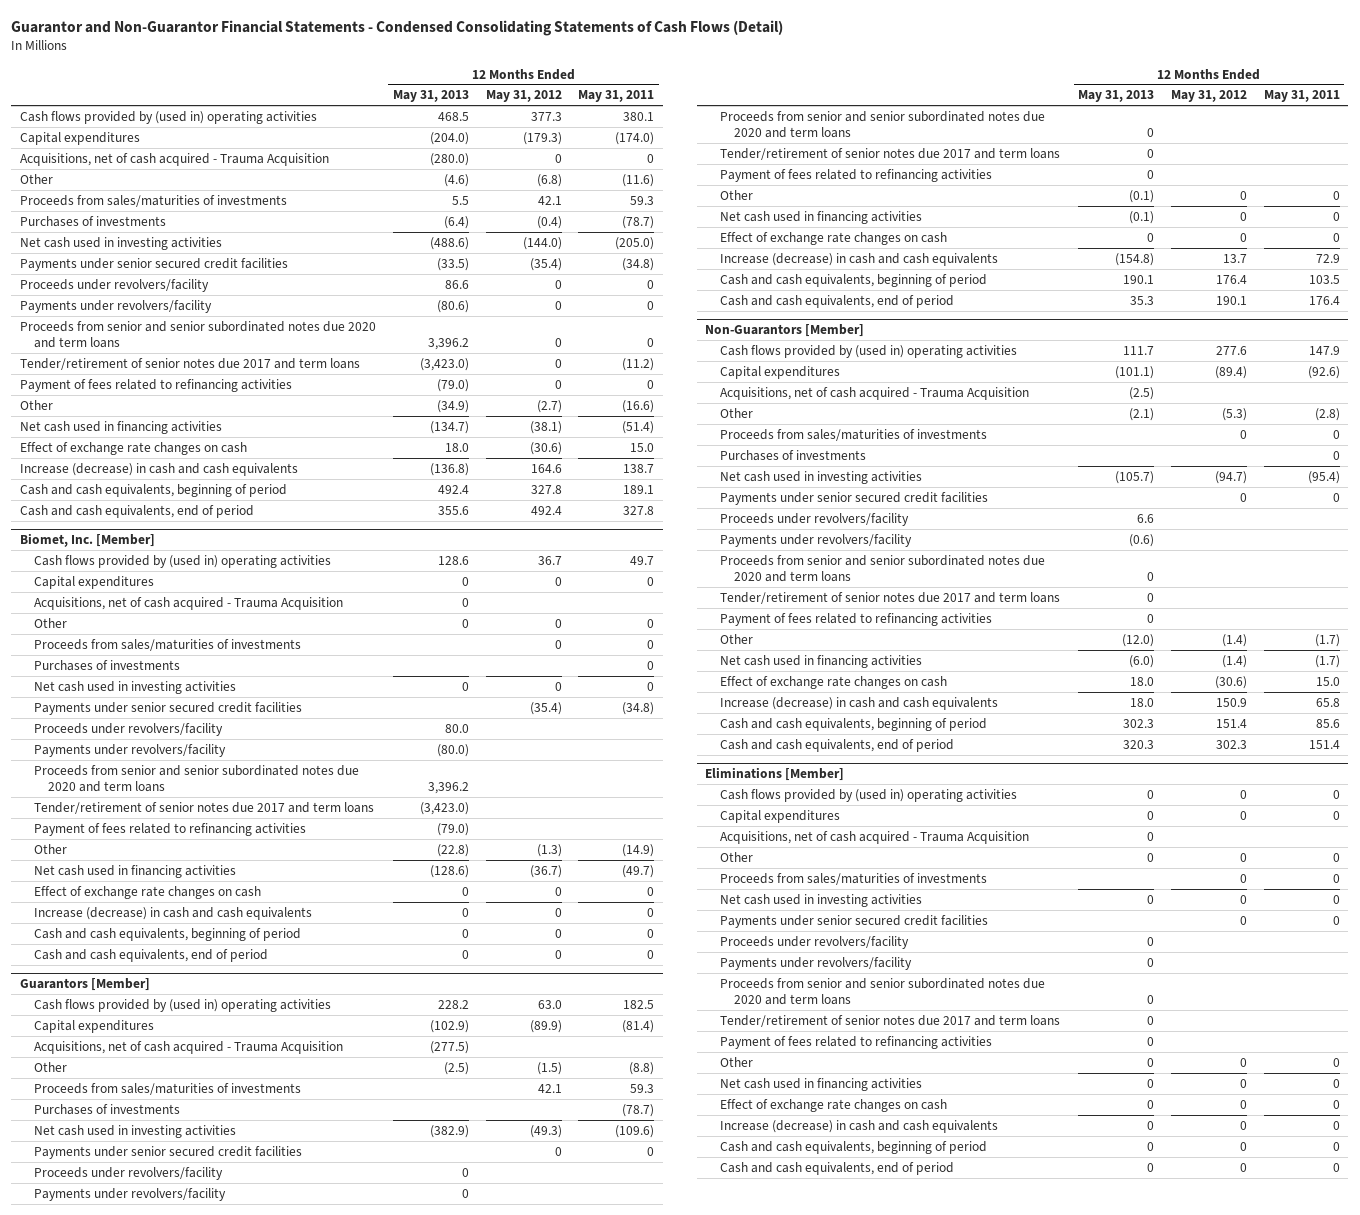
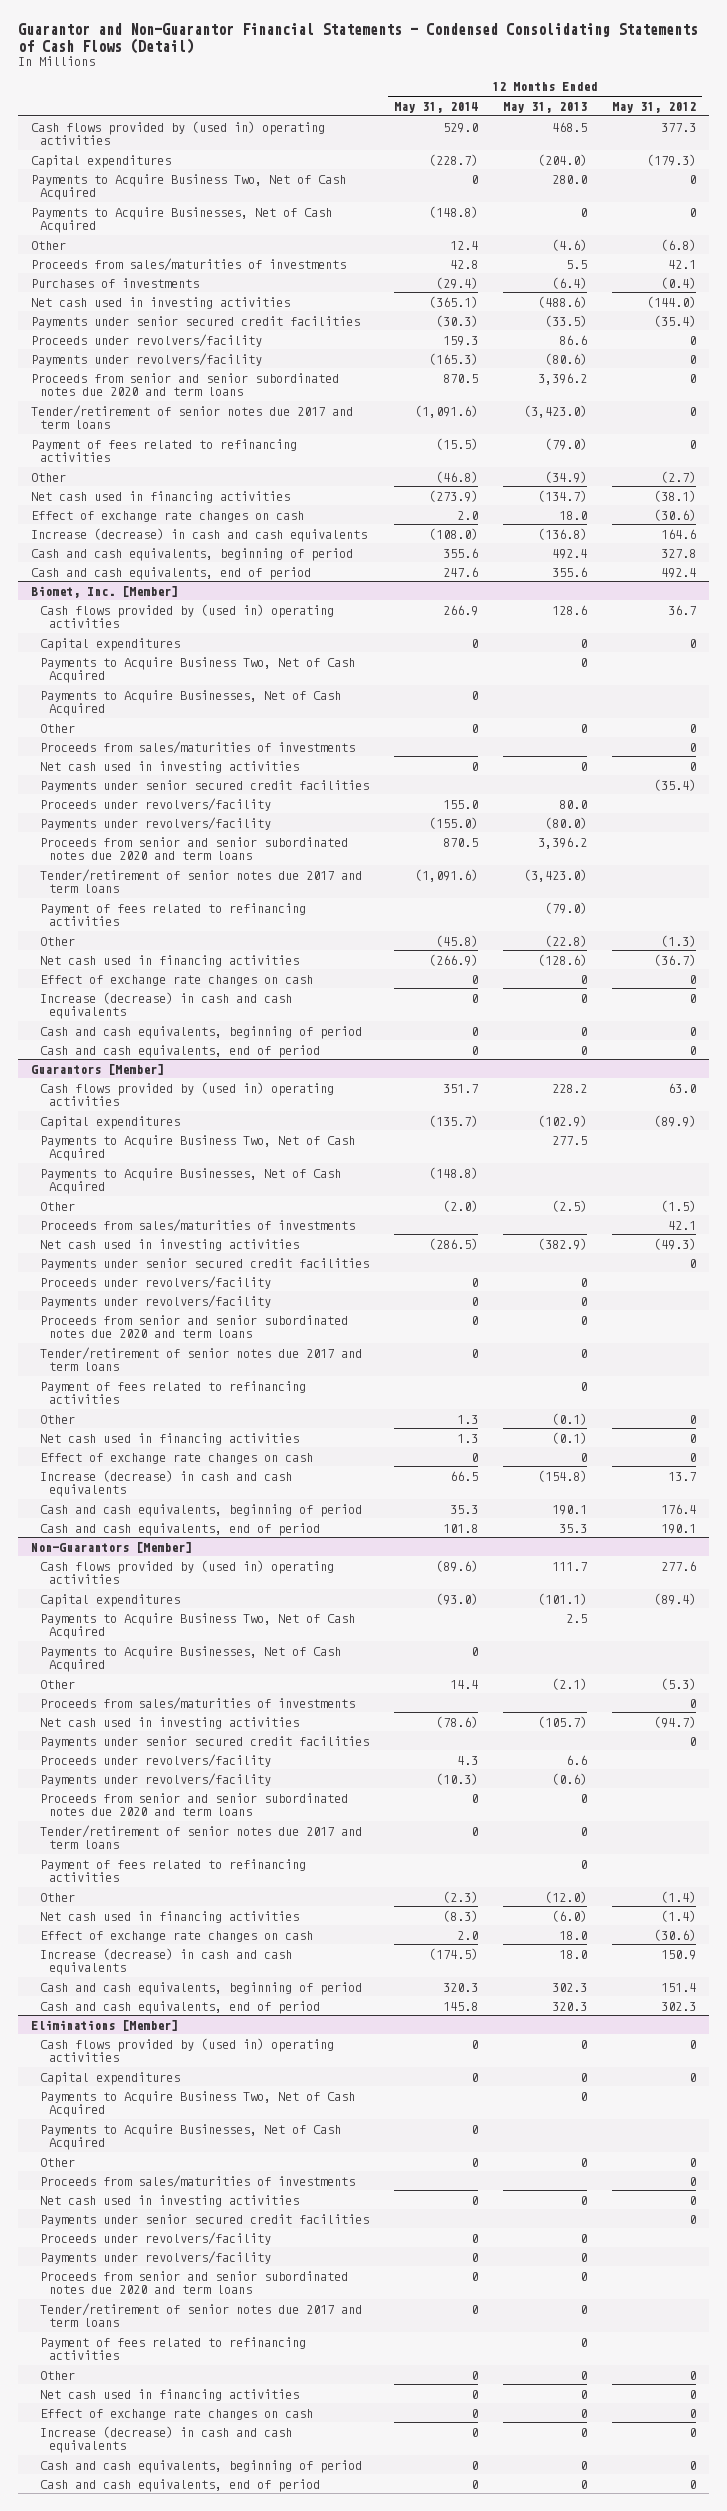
[578,90,655,103] May 31, 2011 -> none
none -> [394,101,479,113] May 31, 2014
[19,152,329,166] Acquisitions, net of cash acquired - Trauma Acquisition -> none
none -> [30,173,346,200] Payments to Acquire Business Two, Net of Cash Acquired
none -> [30,206,332,233] Payments to Acquire Businesses, Net of Cash Acquired
[34,596,344,610] Acquisitions, net of cash acquired - Trauma Acquisition -> none
none -> [40,656,356,683] Payments to Acquire Business Two, Net of Cash Acquired
none -> [40,689,342,716] Payments to Acquire Businesses, Net of Cash Acquired
[34,659,181,671] Purchases of investments -> none
[34,1040,344,1054] Acquisitions, net of cash acquired - Trauma Acquisition -> none
none -> [40,1134,356,1161] Payments to Acquire Business Two, Net of Cash Acquired
none -> [40,1167,342,1194] Payments to Acquire Businesses, Net of Cash Acquired
[34,1103,181,1115] Purchases of investments -> none
[719,386,1029,400] Acquisitions, net of cash acquired - Trauma Acquisition -> none
none -> [40,1612,356,1639] Payments to Acquire Business Two, Net of Cash Acquired
none -> [40,1645,342,1672] Payments to Acquire Businesses, Net of Cash Acquired
[719,449,866,461] Purchases of investments -> none
[719,830,1029,844] Acquisitions, net of cash acquired - Trauma Acquisition -> none
none -> [40,2090,356,2117] Payments to Acquire Business Two, Net of Cash Acquired
none -> [40,2123,342,2150] Payments to Acquire Businesses, Net of Cash Acquired

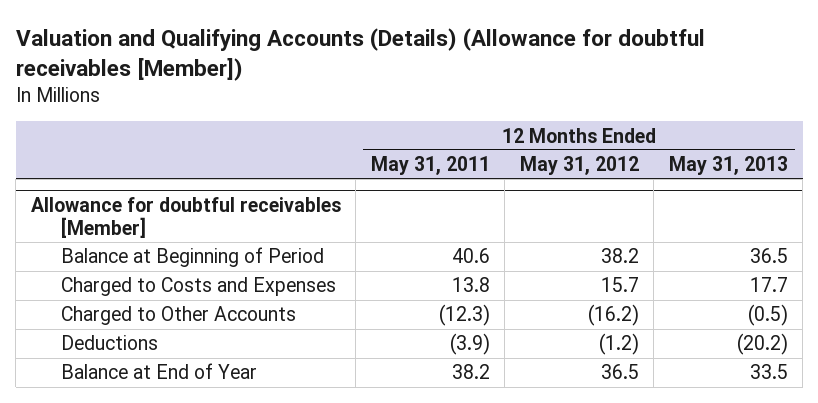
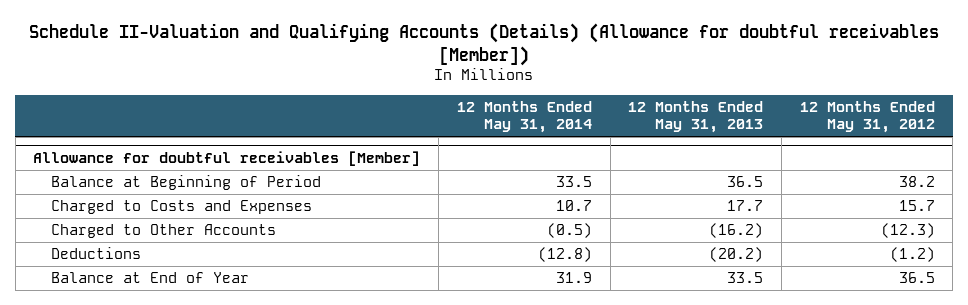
[15,27,705,81] Valuation and Qualifying Accounts (Details) (Allowance for doubtful receivables [Member]) -> [29,22,940,66] Schedule II-Valuation and Qualifying Accounts (Details) (Allowance for doubtful receivables [Member])
[370,156,490,176] May 31, 2011 -> none
none -> [456,101,592,134] 12 Months Ended May 31, 2014
[587,304,639,327] (16.2) -> [880,223,935,239] (12.3)
[747,304,788,327] (0.5) -> [709,223,764,239] (16.2)

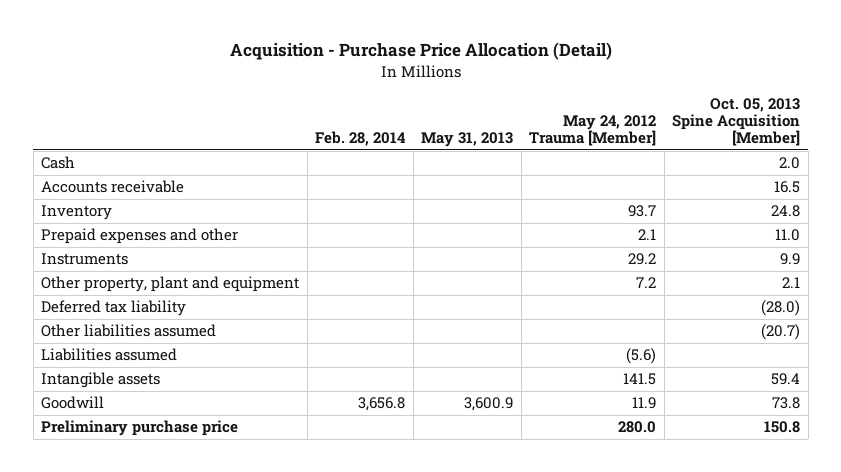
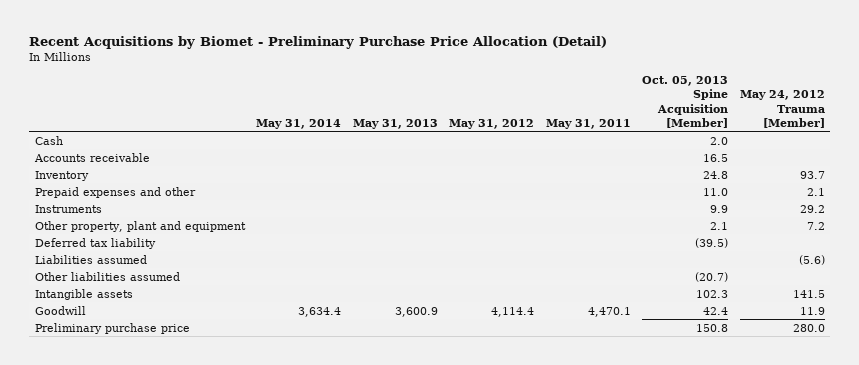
[229,42,612,61] Acquisition - Purchase Price Allocation (Detail) -> [29,36,608,50] Recent Acquisitions by Biomet - Preliminary Purchase Price Allocation (Detail)
[315,131,407,147] Feb. 28, 2014 -> none
none -> [256,118,342,129] May 31, 2014
none -> [449,118,535,129] May 31, 2012
none -> [545,118,631,129] May 31, 2011
[761,300,801,317] (28.0) -> [695,237,729,248] (39.5)
[41,324,217,338] Other liabilities assumed -> [34,271,180,281] Other liabilities assumed
[771,373,801,386] 59.4 -> [696,289,729,298] 102.3
[772,397,801,410] 73.8 -> [703,306,729,315] 42.4

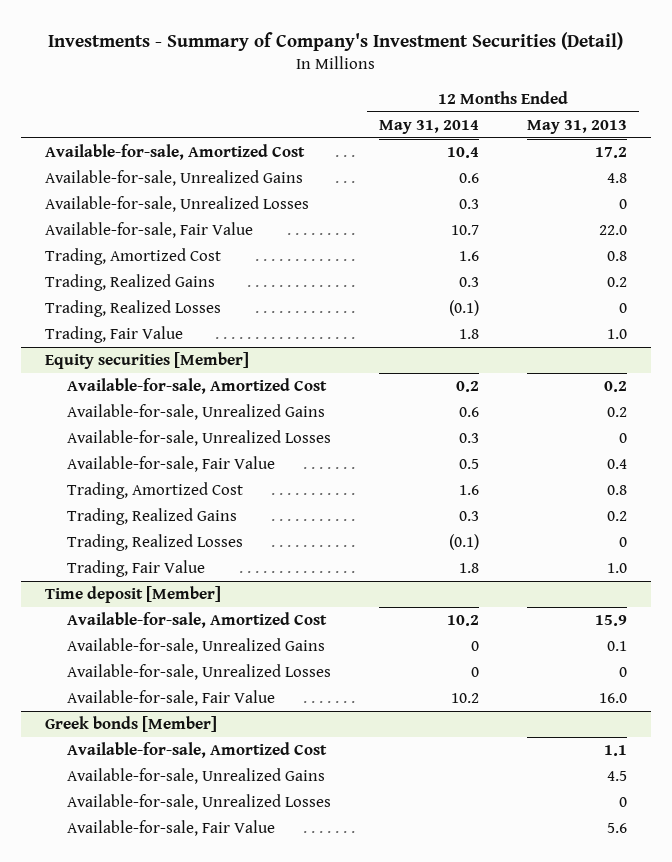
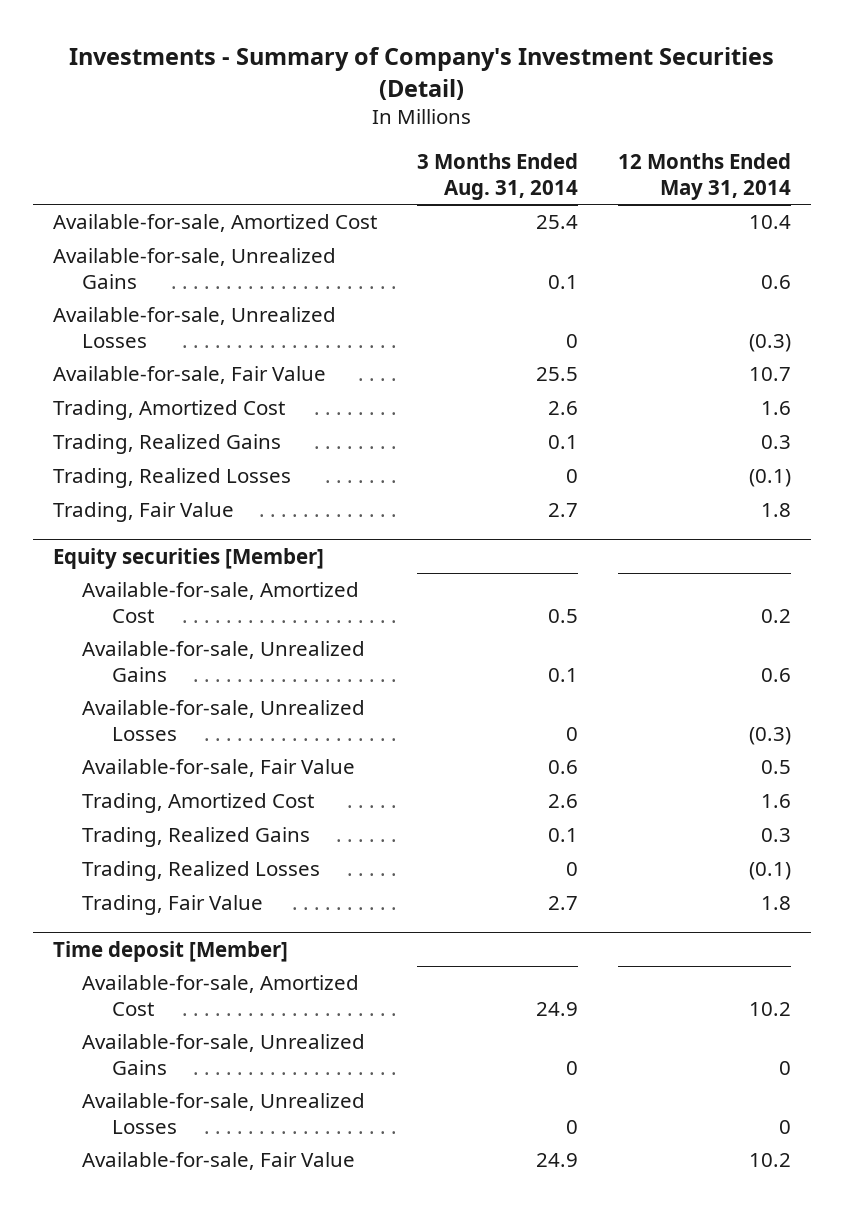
[526,119,627,134] May 31, 2013 -> none
none -> [417,153,579,200] 3 Months Ended Aug. 31, 2014
[458,199,479,210] 0.3 -> [748,333,791,352] (0.3)
[458,433,479,444] 0.3 -> [748,726,791,745] (0.3)
[45,716,218,733] Greek bonds [Member] -> none
[66,742,327,759] Available-for-sale, Amortized Cost -> none
[66,768,325,785] Available-for-sale, Unrealized Gains -> none
[66,794,331,811] Available-for-sale, Unrealized Losses -> none
[66,820,275,837] Available-for-sale, Fair Value -> none

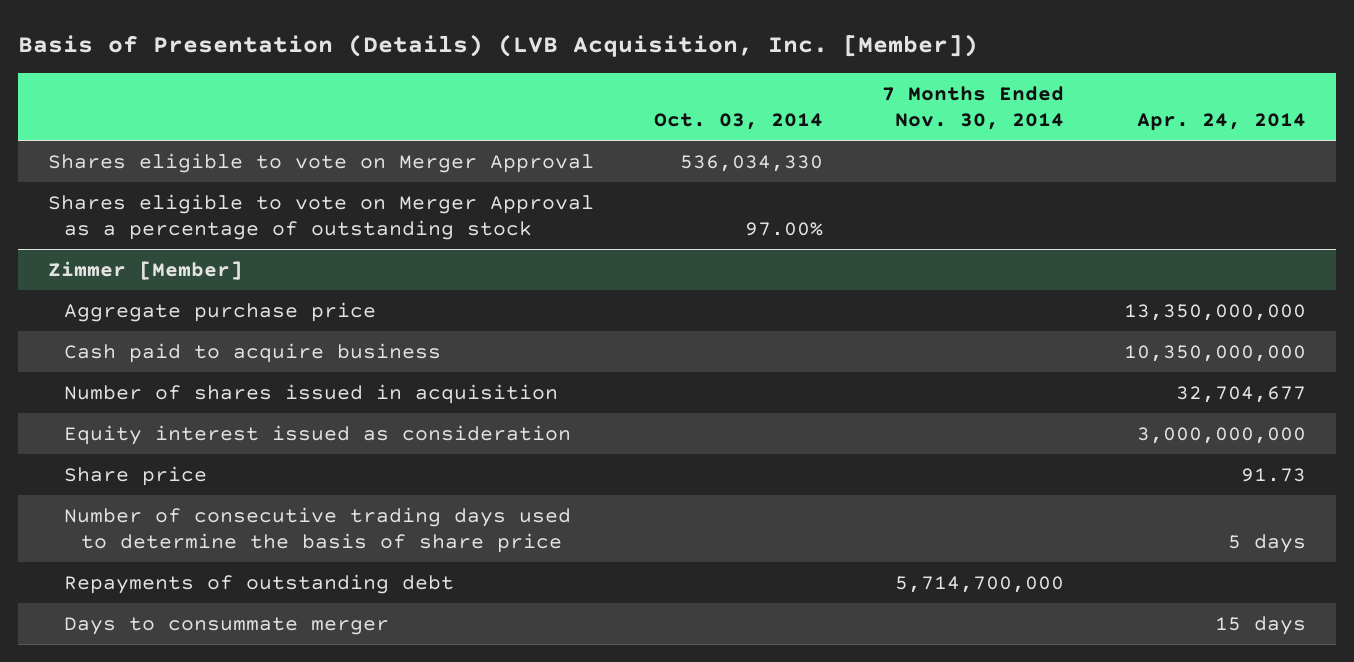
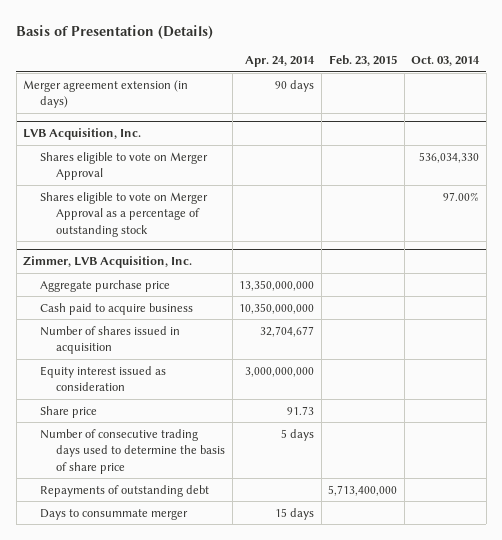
[17,33,978,57] Basis of Presentation (Details) (LVB Acquisition, Inc. [Member]) -> [16,24,214,39] Basis of Presentation (Details)
[882,86,1065,131] 7 Months Ended Nov. 30, 2014 -> none
none -> [329,55,398,67] Feb. 23, 2015
none -> [23,79,189,109] Merger agreement extension (in days)
none -> [23,128,142,141] LVB Acquisition, Inc.
[47,260,243,280] Zimmer [Member] -> none
none -> [23,256,193,269] Zimmer, LVB Acquisition, Inc.

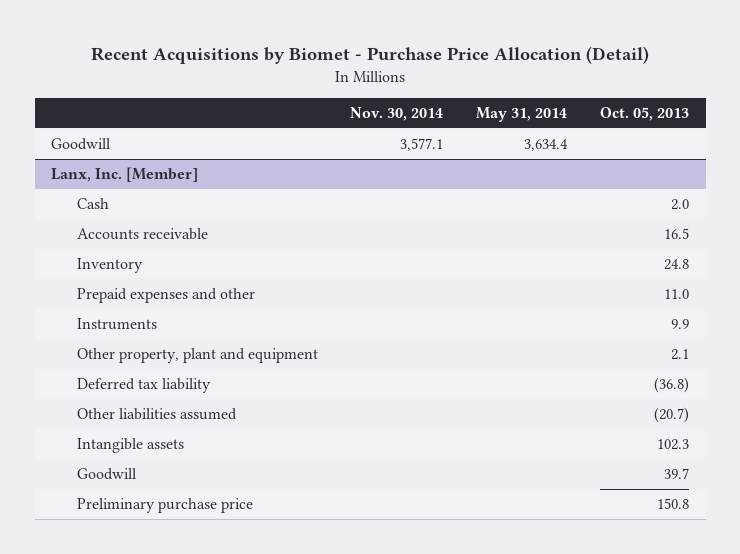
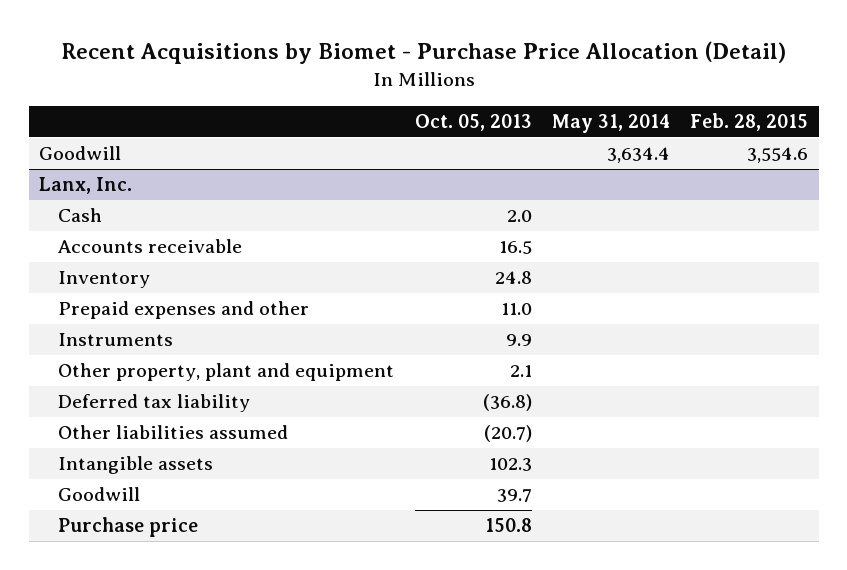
[350,107,444,122] Nov. 30, 2014 -> none
none -> [690,112,809,131] Feb. 28, 2015
[50,167,198,183] Lanx, Inc. [Member] -> [38,177,132,195] Lanx, Inc.
[76,498,253,514] Preliminary purchase price -> [58,517,199,538] Purchase price

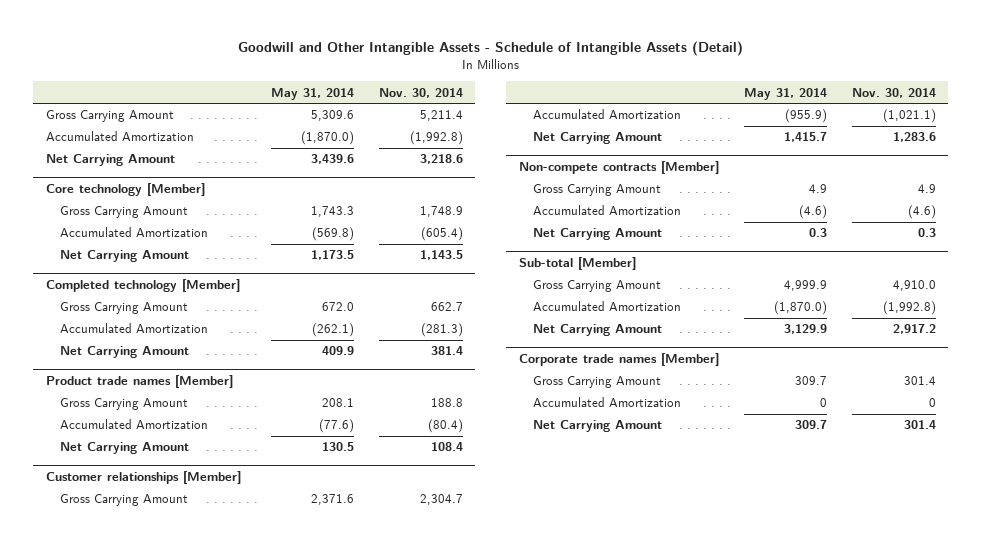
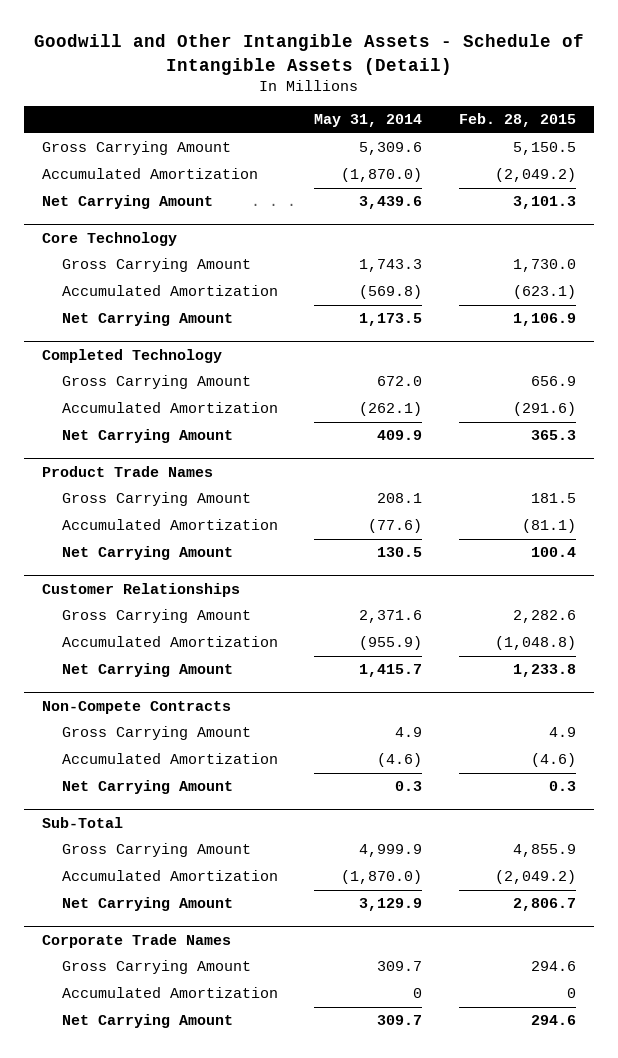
[378,87,463,98] Nov. 30, 2014 -> none
none -> [459,113,577,128] Feb. 28, 2015
[45,182,205,196] Core technology [Member] -> [42,231,178,246] Core Technology
[45,278,240,292] Completed technology [Member] -> [42,348,223,363] Completed Technology
[45,374,233,388] Product trade names [Member] -> [42,465,214,477] Product Trade Names
[45,470,241,484] Customer relationships [Member] -> [42,582,241,597] Customer Relationships
[518,160,719,174] Non-compete contracts [Member] -> [42,700,232,714] Non-Compete Contracts
[518,256,636,270] Sub-total [Member] -> [42,816,124,828] Sub-Total
[518,352,719,366] Corporate trade names [Member] -> [42,933,232,948] Corporate Trade Names

